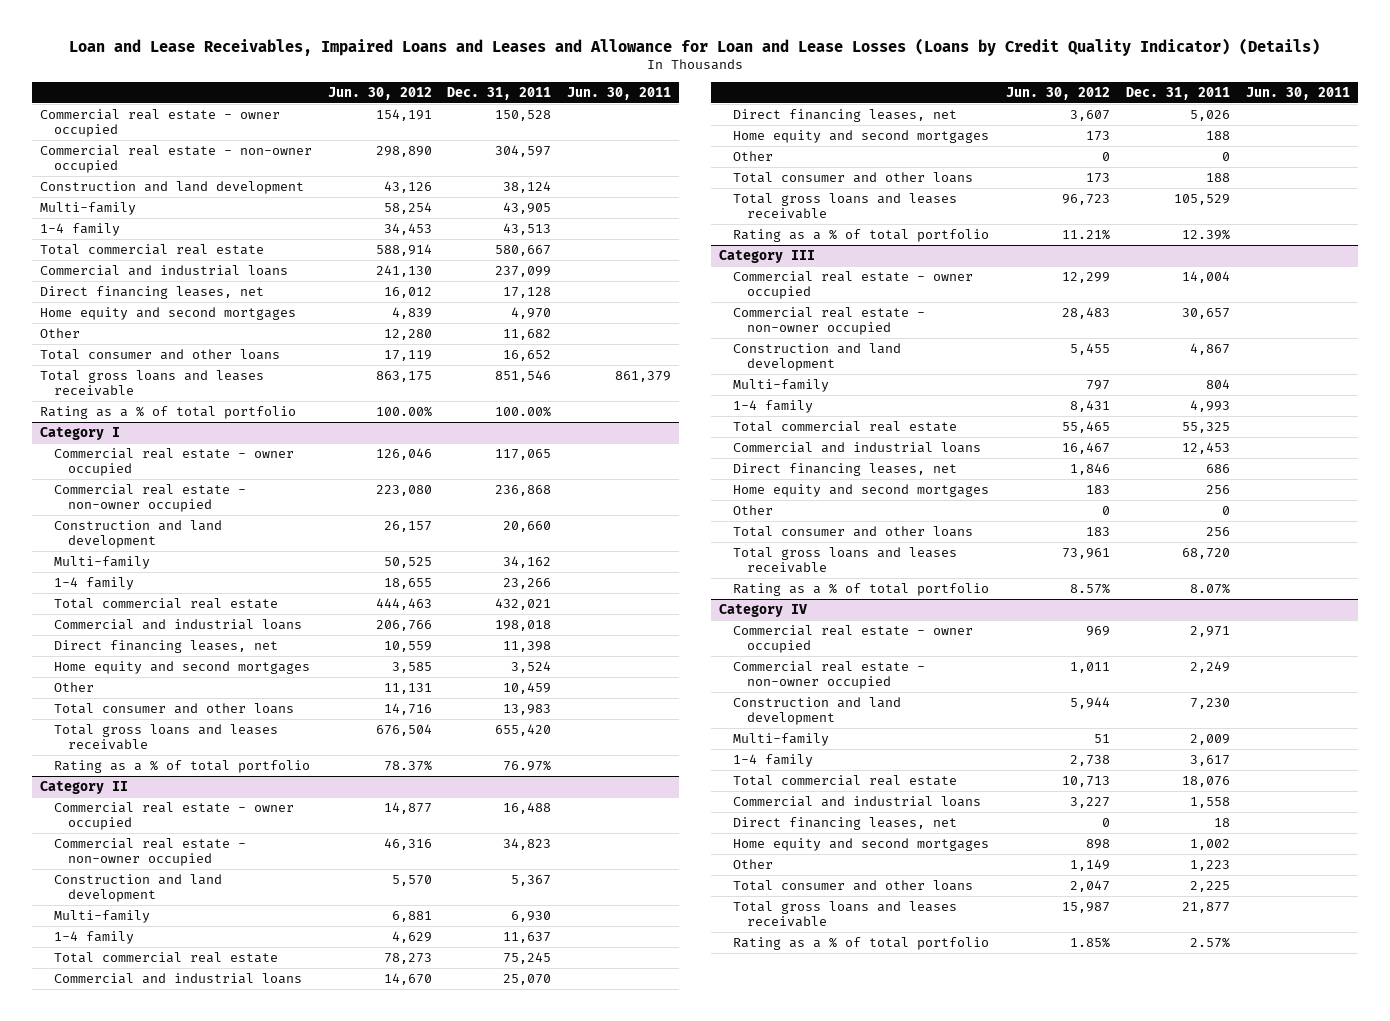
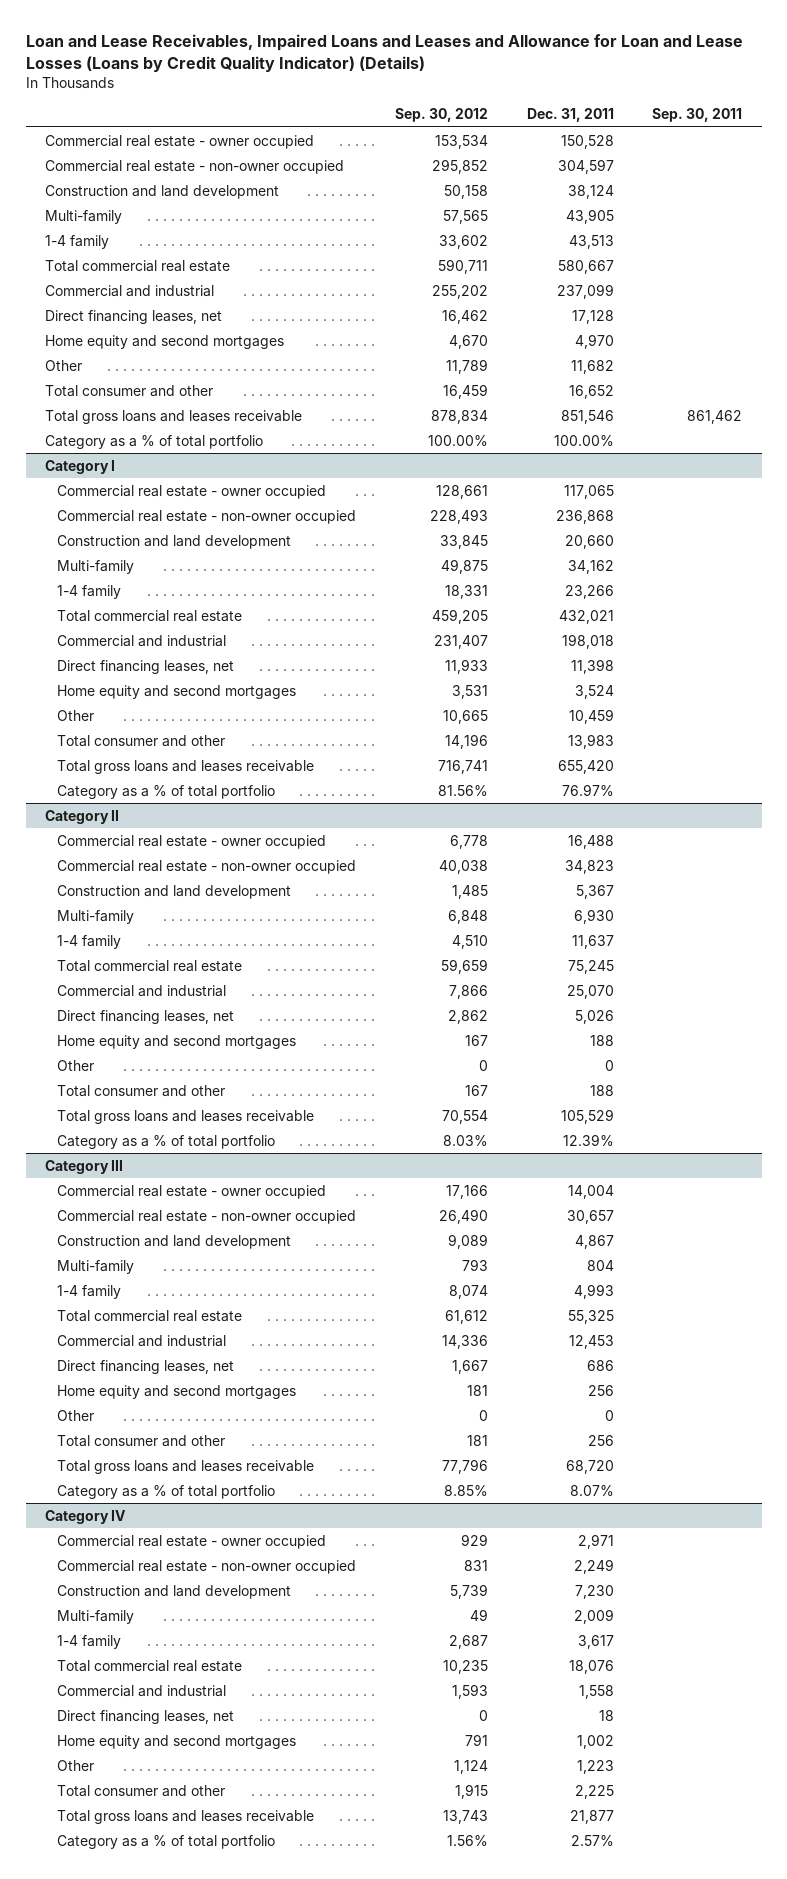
[327,87,432,101] Jun. 30, 2012 -> none
[566,87,671,101] Jun. 30, 2011 -> none
none -> [394,108,488,123] Sep. 30, 2012
none -> [652,108,743,123] Sep. 30, 2011
[39,264,288,276] Commercial and industrial loans -> [45,284,215,297] Commercial and industrial
[39,348,280,360] Total consumer and other loans -> [45,384,214,397] Total consumer and other
[39,405,296,419] Rating as a % of total portfolio -> [45,434,264,449] Category as a % of total portfolio
[53,618,302,630] Commercial and industrial loans -> [57,634,227,647] Commercial and industrial
[53,702,294,714] Total consumer and other loans -> [57,734,226,747] Total consumer and other
[53,759,310,773] Rating as a % of total portfolio -> [57,784,276,799] Category as a % of total portfolio
[53,972,302,984] Commercial and industrial loans -> [57,984,227,997] Commercial and industrial
[732,171,973,183] Total consumer and other loans -> [57,1084,226,1097] Total consumer and other
[732,228,989,242] Rating as a % of total portfolio -> [57,1134,276,1149] Category as a % of total portfolio
[732,441,981,453] Commercial and industrial loans -> [57,1334,227,1347] Commercial and industrial
[732,525,973,537] Total consumer and other loans -> [57,1434,226,1447] Total consumer and other
[732,582,989,596] Rating as a % of total portfolio -> [57,1484,276,1499] Category as a % of total portfolio
[732,795,981,807] Commercial and industrial loans -> [57,1684,227,1697] Commercial and industrial
[732,879,973,891] Total consumer and other loans -> [57,1784,226,1797] Total consumer and other
[732,936,989,950] Rating as a % of total portfolio -> [57,1834,276,1849] Category as a % of total portfolio

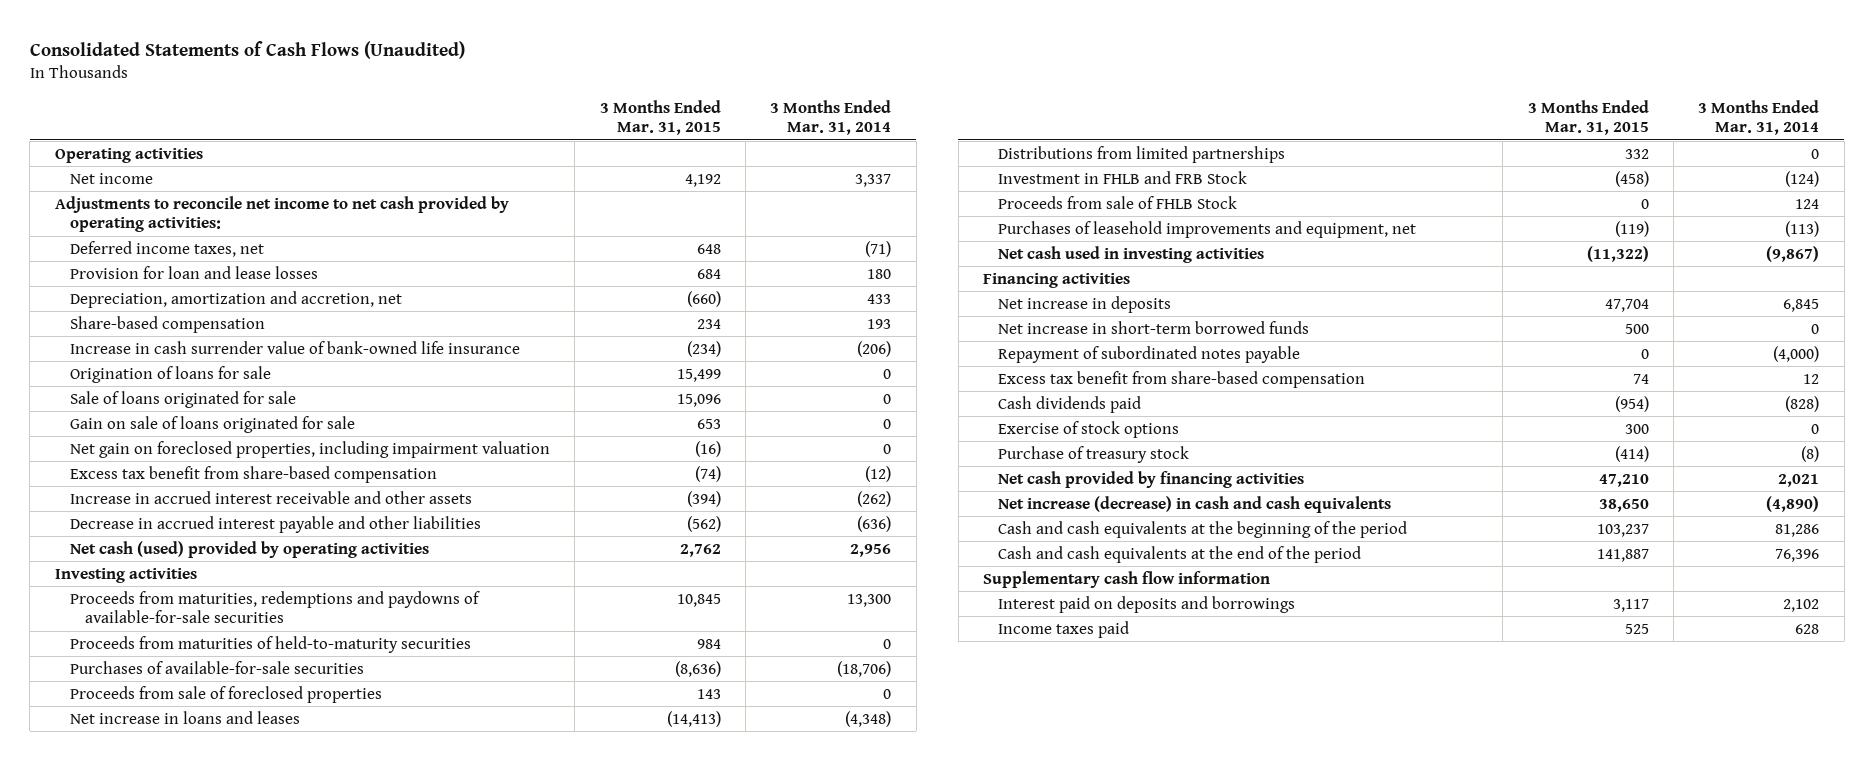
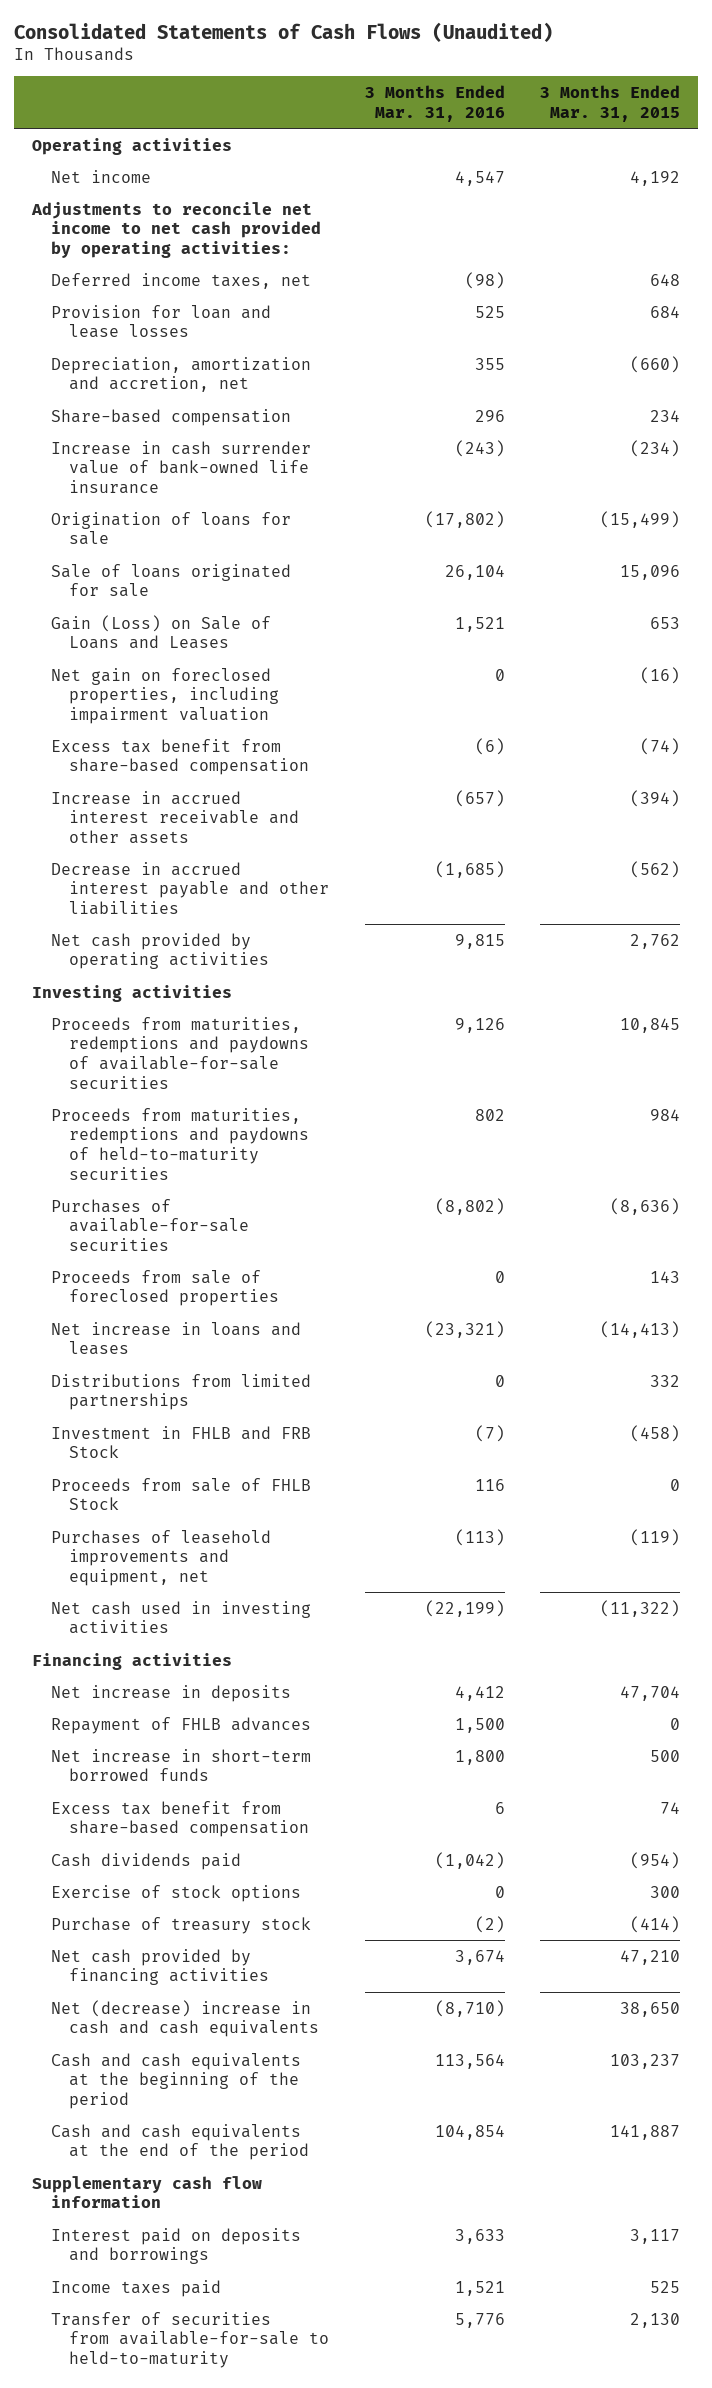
[770,99,892,136] 3 Months Ended Mar. 31, 2014 -> none
none -> [364,84,505,122] 3 Months Ended Mar. 31, 2016
[676,368,721,382] 15,499 -> [600,510,681,528] (15,499)
[69,415,355,433] Gain on sale of loans originated for sale -> [50,614,271,650] Gain (Loss) on Sale of Loans and Leases
[69,540,429,558] Net cash (used) provided by operating activities -> [50,932,270,970] Net cash provided by operating activities
[69,635,471,653] Proceeds from maturities of held-to-maturity securities -> [50,1107,310,1180] Proceeds from maturities, redemptions and paydowns of held-to-maturity securities
none -> [50,1716,311,1734] Repayment of FHLB advances
[997,345,1300,363] Repayment of subordinated notes payable -> none
[997,495,1391,513] Net increase (decrease) in cash and cash equivalents -> [50,1999,320,2038] Net (decrease) increase in cash and cash equivalents
none -> [50,2311,330,2369] Transfer of securities from available-for-sale to held-to-maturity

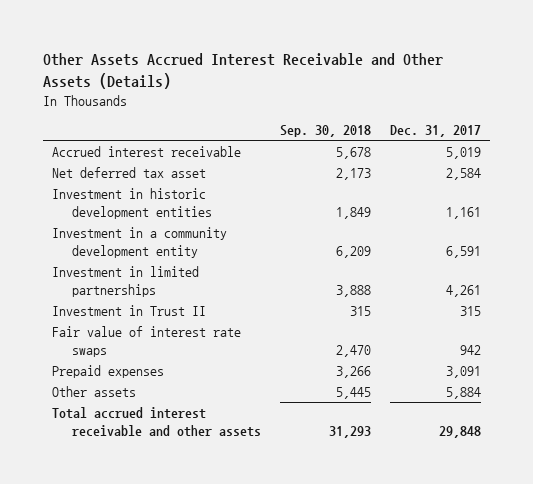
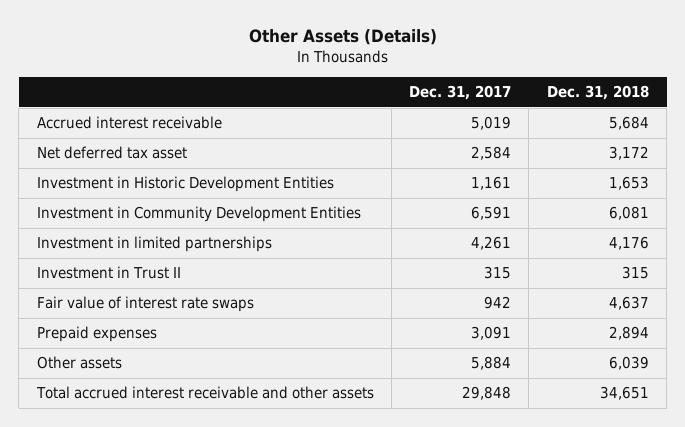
[42,53,443,90] Other Assets Accrued Interest Receivable and Other Assets (Details) -> [248,28,437,45] Other Assets (Details)
[280,124,372,137] Sep. 30, 2018 -> none
none -> [546,85,649,101] Dec. 31, 2018
[52,188,213,219] Investment in historic development entities -> [36,176,334,193] Investment in Historic Development Entities
[52,227,228,258] Investment in a community development entity -> [36,206,361,223] Investment in Community Development Entities

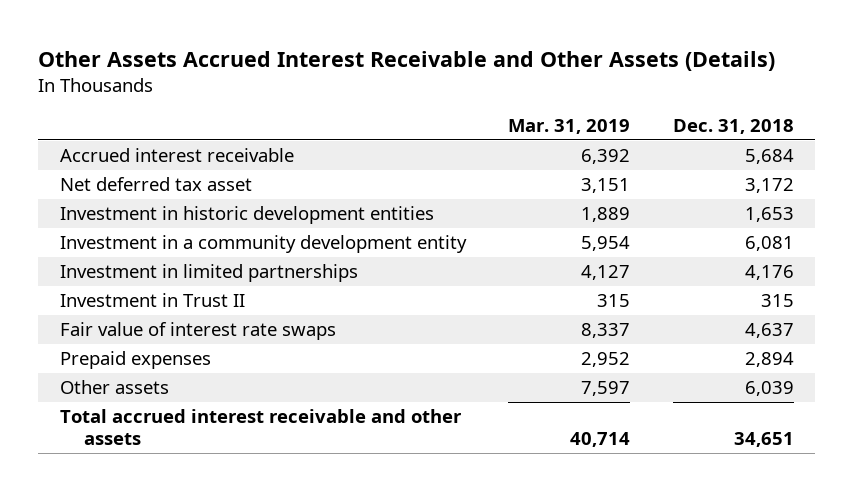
[248,28,437,45] Other Assets (Details) -> [38,51,776,72] Other Assets Accrued Interest Receivable and Other Assets (Details)
[409,85,512,101] Dec. 31, 2017 -> none
none -> [508,119,631,135] Mar. 31, 2019
[36,176,334,193] Investment in Historic Development Entities -> [59,206,434,225] Investment in historic development entities
[36,206,361,223] Investment in Community Development Entities -> [59,235,467,254] Investment in a community development entity

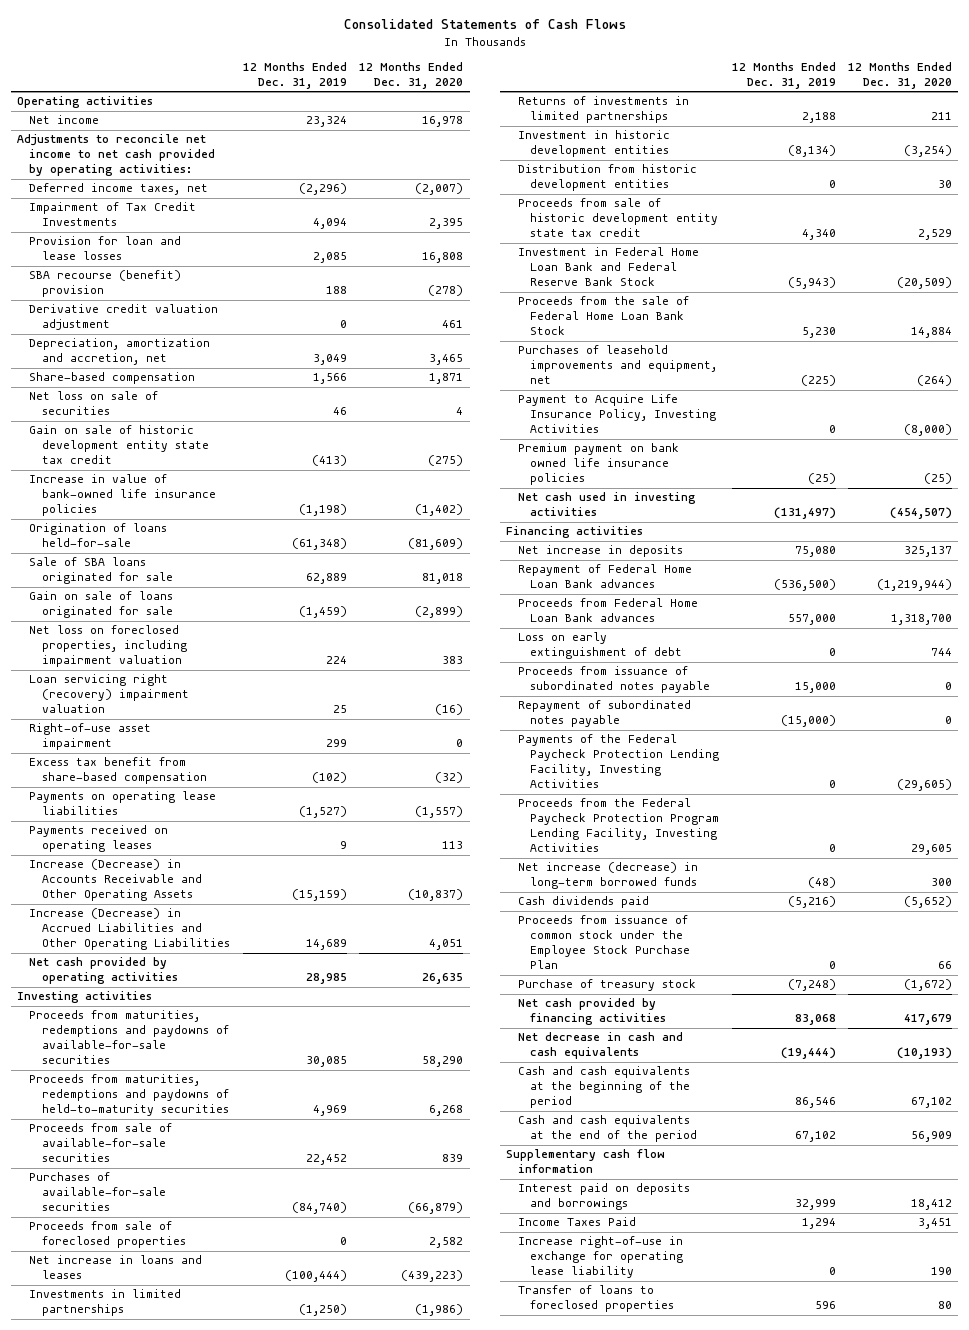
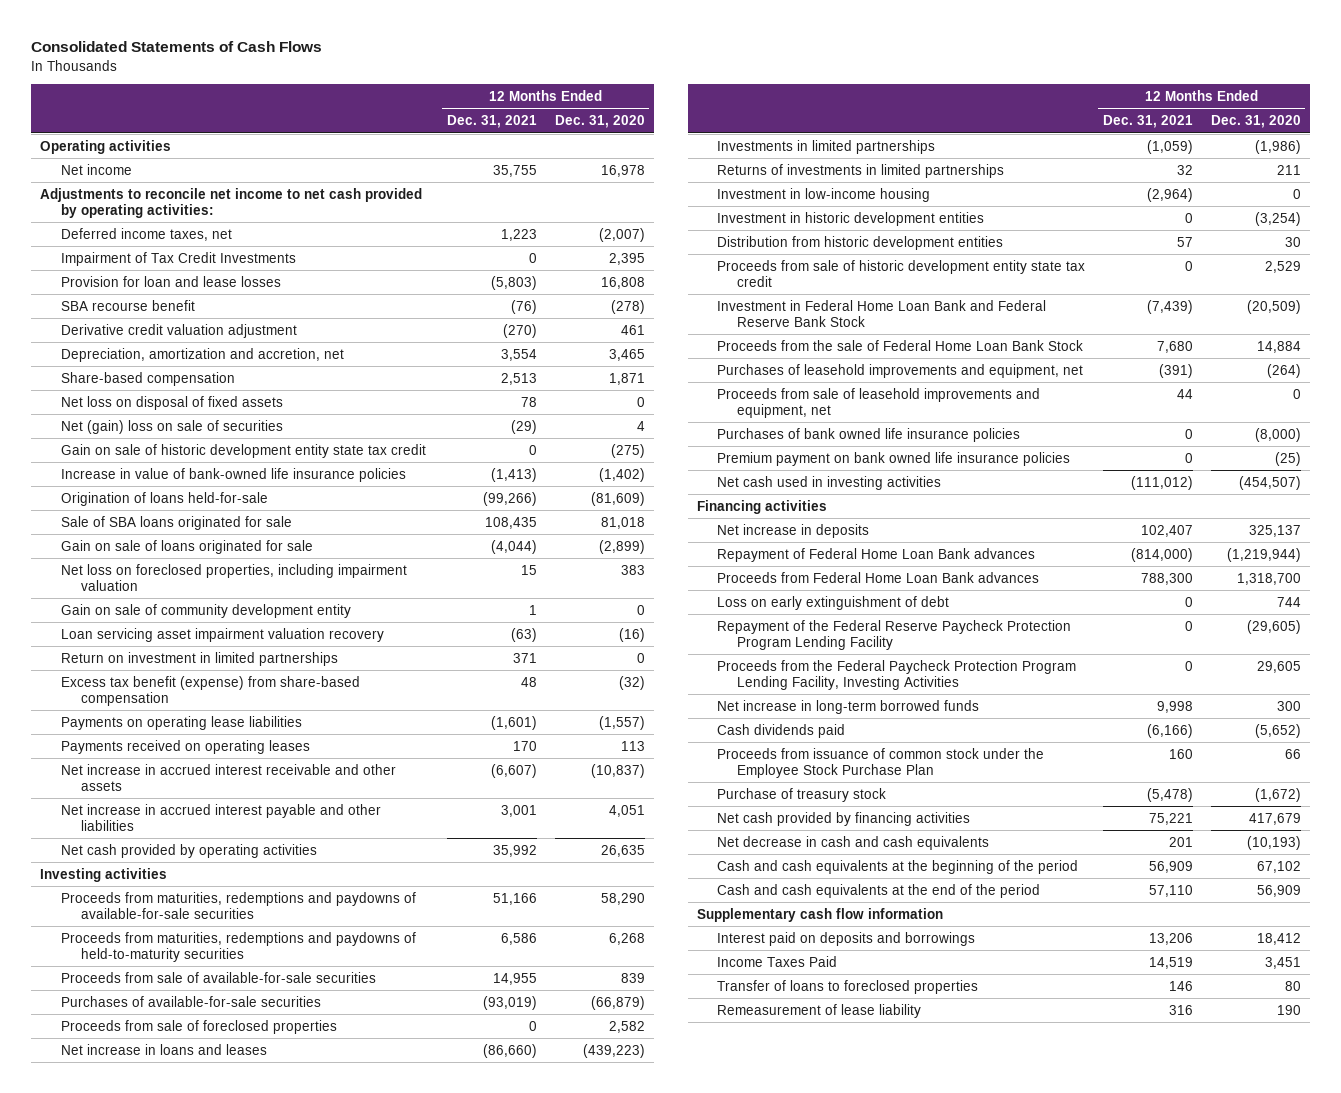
[243,62,348,90] 12 Months Ended Dec. 31, 2019 -> none
none -> [446,115,537,129] Dec. 31, 2021
[29,270,182,298] SBA recourse (benefit) provision -> [60,299,195,311] SBA recourse benefit
none -> [60,395,283,410] Net loss on disposal of fixed assets
[29,391,159,416] Net loss on sale of securities -> [60,419,283,434] Net (gain) loss on sale of securities
[29,723,152,751] Right-of-use asset impairment -> none
none -> [60,603,351,618] Gain on sale of community development entity
[29,674,189,714] Loan servicing right (recovery) impairment valuation -> [60,627,384,642] Loan servicing asset impairment valuation recovery
none -> [60,651,338,666] Return on investment in limited partnerships
[29,757,207,785] Excess tax benefit from share-based compensation -> [60,675,360,706] Excess tax benefit (expense) from share-based compensation
[29,859,202,902] Increase (Decrease) in Accounts Receivable and Other Operating Assets -> [60,763,396,791] Net increase in accrued interest receivable and other assets
[29,908,230,951] Increase (Decrease) in Accrued Liabilities and Other Operating Liabilities -> [60,803,381,831] Net increase in accrued interest payable and other liabilities
none -> [716,187,930,202] Investment in low-income housing
none -> [716,387,1040,418] Proceeds from sale of leasehold improvements and equipment, net
[518,394,717,434] Payment to Acquire Life Insurance Policy, Investing Activities -> [716,427,1020,442] Purchases of bank owned life insurance policies
[518,666,711,694] Proceeds from issuance of subordinated notes payable -> none
[518,700,692,728] Repayment of subordinated notes payable -> none
[518,734,720,789] Payments of the Federal Paycheck Protection Lending Facility, Investing Activities -> [716,619,1071,650] Repayment of the Federal Reserve Paycheck Protection Program Lending Facility
[518,862,699,890] Net increase (decrease) in long-term borrowed funds -> [716,699,979,714] Net increase in long-term borrowed funds
[518,1236,684,1279] Increase right-of-use in exchange for operating lease liability -> none
none -> [716,1003,921,1018] Remeasurement of lease liability

